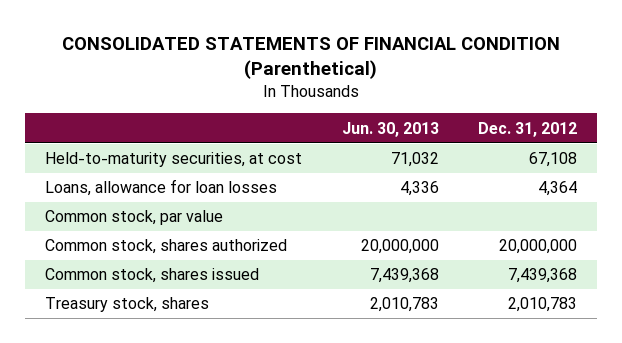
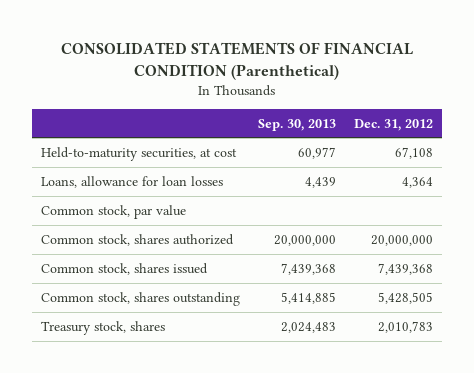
[341,121,439,137] Jun. 30, 2013 -> none
none -> [257,118,336,131] Sep. 30, 2013
none -> [40,291,240,306] Common stock, shares outstanding

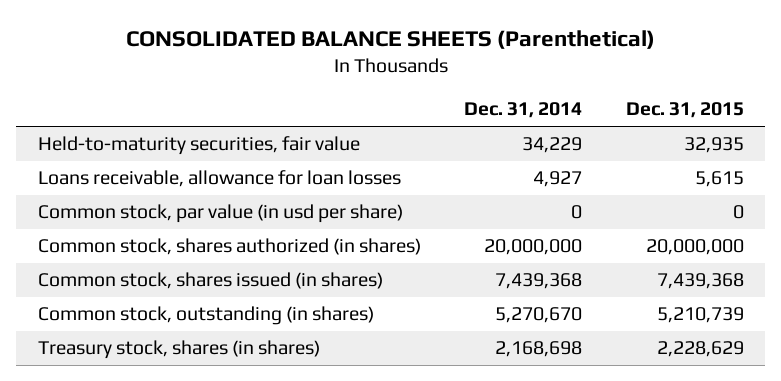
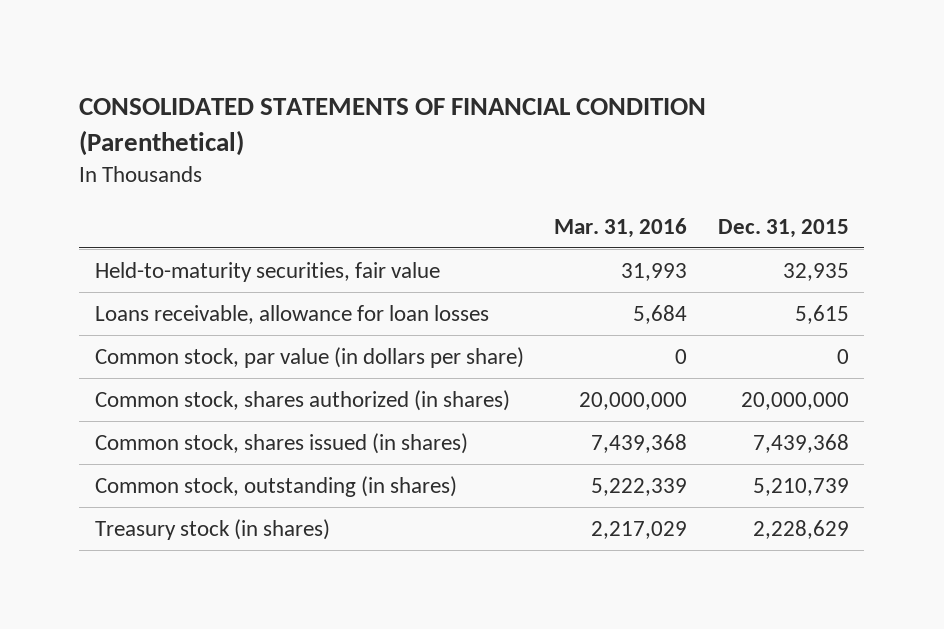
[125,30,655,50] CONSOLIDATED BALANCE SHEETS (Parenthetical) -> [79,98,707,156] CONSOLIDATED STATEMENTS OF FINANCIAL CONDITION (Parenthetical)
[464,102,583,119] Dec. 31, 2014 -> none
none -> [554,217,688,238] Mar. 31, 2016
[37,204,403,224] Common stock, par value (in usd per share) -> [94,347,524,369] Common stock, par value (in dollars per share)
[37,340,320,360] Treasury stock, shares (in shares) -> [94,519,330,541] Treasury stock (in shares)

